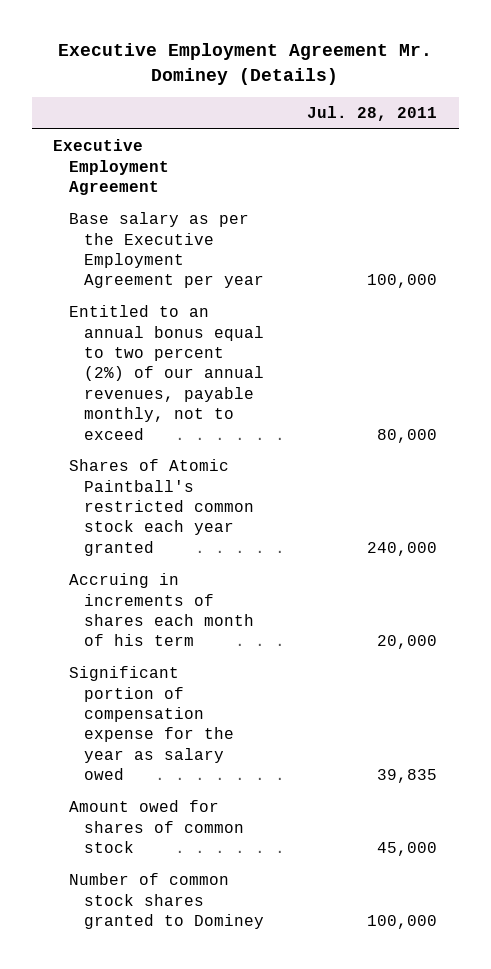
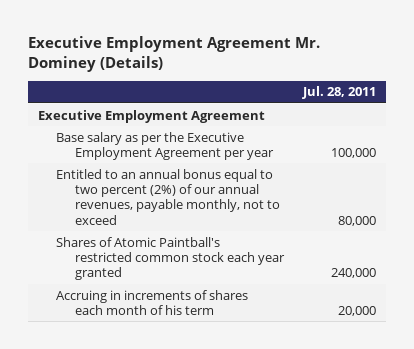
[68,666,234,781] Significant portion of compensation expense for the year as salary owed -> none
[68,800,244,854] Amount owed for shares of common stock -> none
[68,873,264,930] Number of common stock shares granted to Dominey -> none

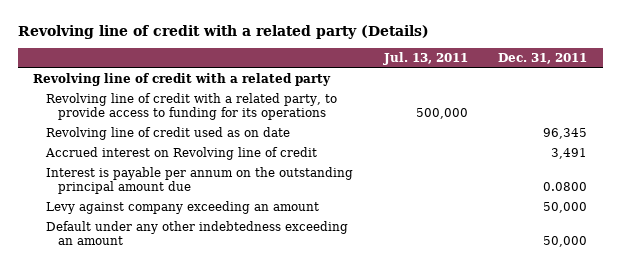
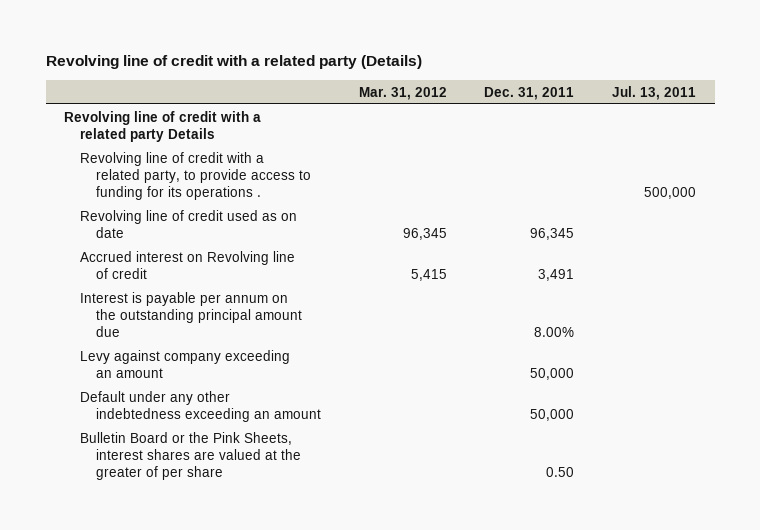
none -> [358,86,447,100] Mar. 31, 2012
[33,73,332,87] Revolving line of credit with a related party -> [64,110,262,142] Revolving line of credit with a related party Details
[45,93,337,121] Revolving line of credit with a related party, to provide access to funding for its operations -> [80,151,312,200] Revolving line of credit with a related party, to provide access to funding for its operations .
[543,182,588,192] 0.0800 -> [534,326,575,337] 8.00%
none -> [80,431,302,480] Bulletin Board or the Pink Sheets, interest shares are valued at the greater of per share

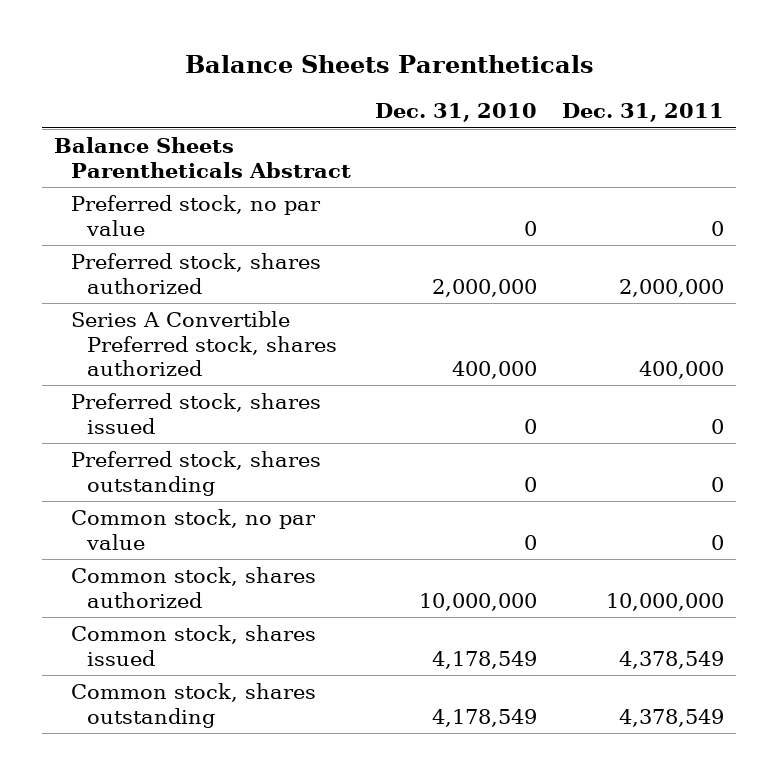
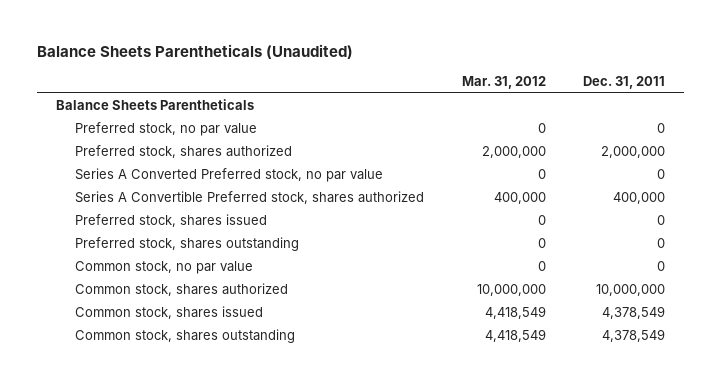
[185,55,595,74] Balance Sheets Parentheticals -> [36,43,353,59] Balance Sheets Parentheticals (Unaudited)
[375,103,538,123] Dec. 31, 2010 -> none
none -> [461,75,546,89] Mar. 31, 2012
[54,137,351,178] Balance Sheets Parentheticals Abstract -> [55,99,254,111] Balance Sheets Parentheticals
none -> [75,168,384,183] Series A Converted Preferred stock, no par value

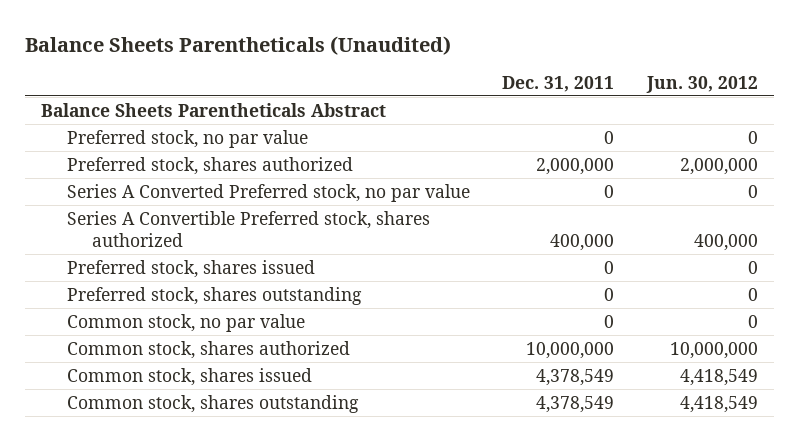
[461,75,546,89] Mar. 31, 2012 -> none
none -> [645,75,758,93] Jun. 30, 2012
[55,99,254,111] Balance Sheets Parentheticals -> [40,102,386,117] Balance Sheets Parentheticals Abstract

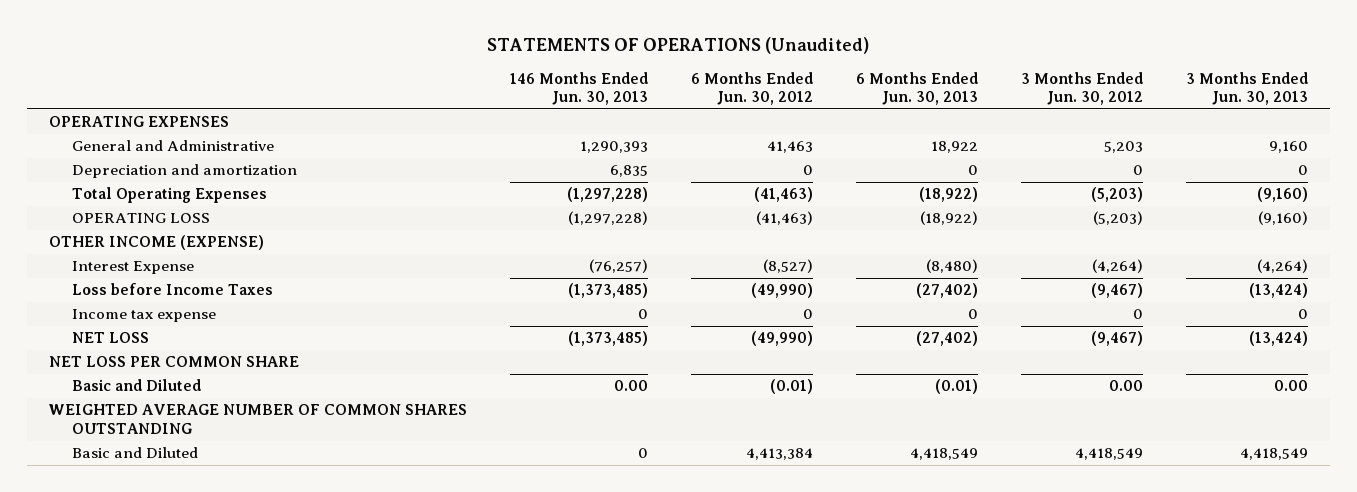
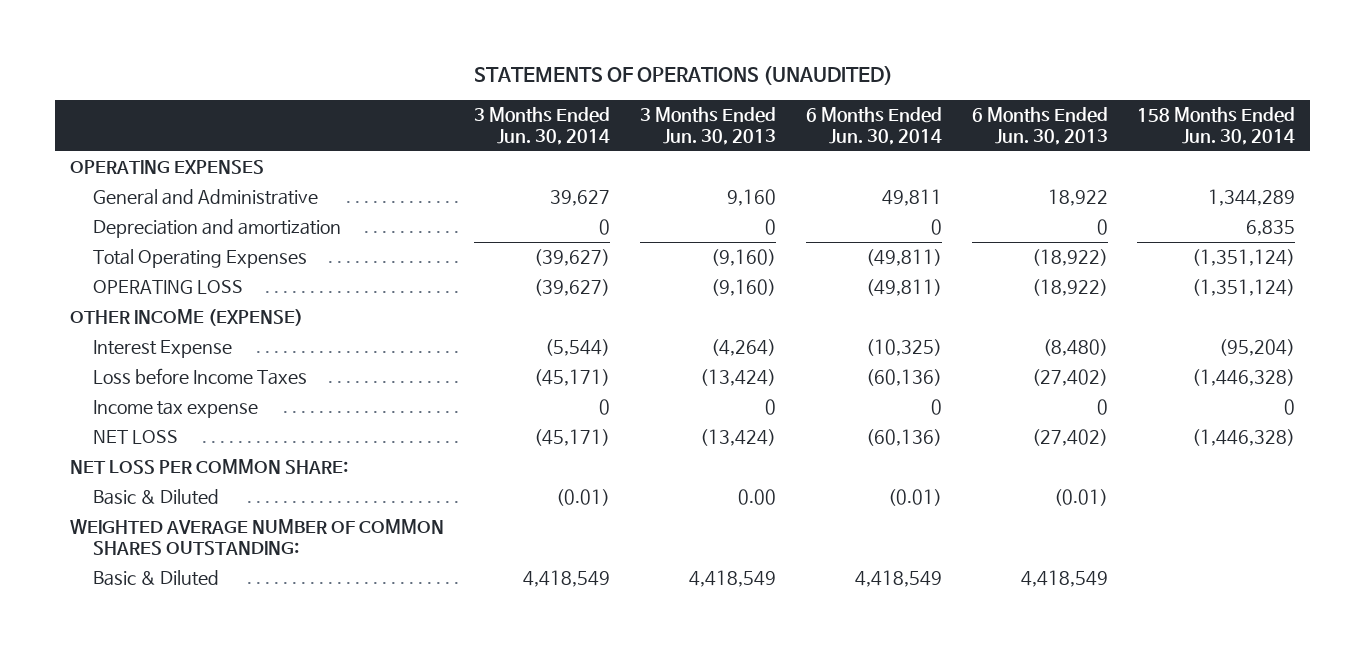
[487,36,870,54] STATEMENTS OF OPERATIONS (Unaudited) -> [473,66,893,86] STATEMENTS OF OPERATIONS (UNAUDITED)
[509,71,648,106] 146 Months Ended Jun. 30, 2013 -> none
[690,71,813,106] 6 Months Ended Jun. 30, 2012 -> none
[1020,71,1143,106] 3 Months Ended Jun. 30, 2012 -> none
none -> [474,107,611,145] 3 Months Ended Jun. 30, 2014
none -> [805,107,942,145] 6 Months Ended Jun. 30, 2014
none -> [1137,107,1296,145] 158 Months Ended Jun. 30, 2014
[48,356,299,368] NET LOSS PER COMMON SHARE -> [70,459,349,475] NET LOSS PER COMMON SHARE:
[71,379,201,392] Basic and Diluted -> [93,489,220,506] Basic & Diluted
[48,404,467,434] WEIGHTED AVERAGE NUMBER OF COMMON SHARES OUTSTANDING -> [70,519,445,556] WEIGHTED AVERAGE NUMBER OF COMMON SHARES OUTSTANDING:
[71,447,198,459] Basic and Diluted -> [93,570,220,587] Basic & Diluted

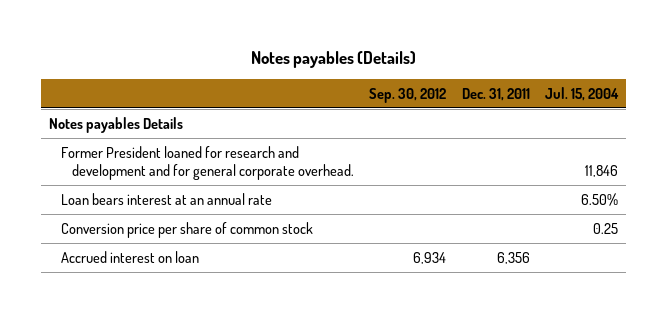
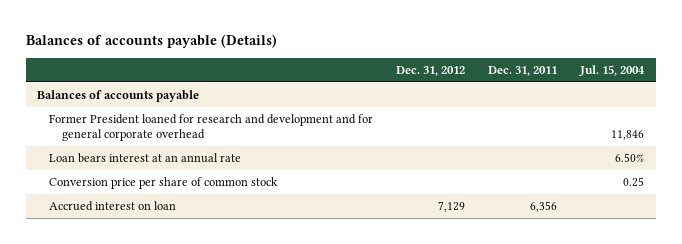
[250,51,416,69] Notes payables (Details) -> [25,34,277,49] Balances of accounts payable (Details)
[369,87,447,103] Sep. 30, 2012 -> none
none -> [396,65,466,76] Dec. 31, 2012
[49,116,184,133] Notes payables Details -> none
none -> [37,89,200,102] Balances of accounts payable
[60,145,354,180] Former President loaned for research and development and for general corporate overhead. -> [49,113,374,141] Former President loaned for research and development and for general corporate overhead

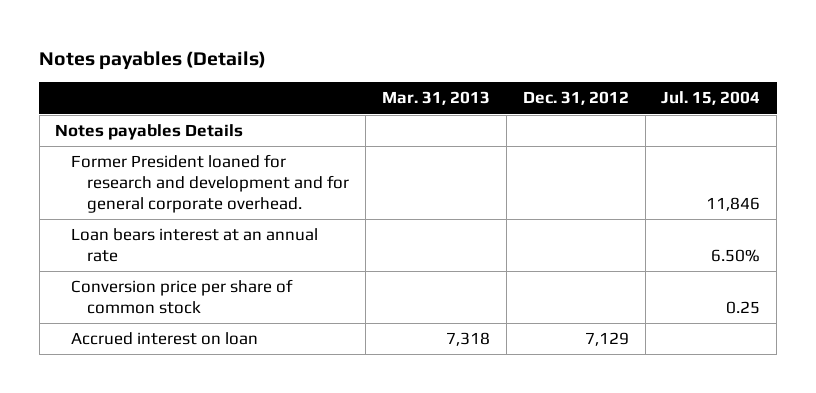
[25,34,277,49] Balances of accounts payable (Details) -> [39,51,267,71] Notes payables (Details)
[488,65,558,76] Dec. 31, 2011 -> none
none -> [382,91,491,106] Mar. 31, 2013
[37,89,200,102] Balances of accounts payable -> none
none -> [55,124,244,141] Notes payables Details
[49,113,374,141] Former President loaned for research and development and for general corporate overhead -> [71,154,350,213] Former President loaned for research and development and for general corporate overhead.

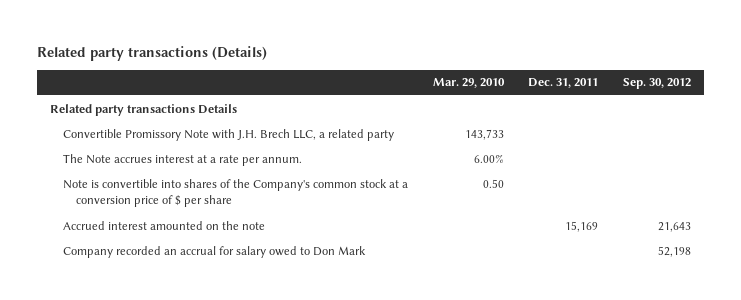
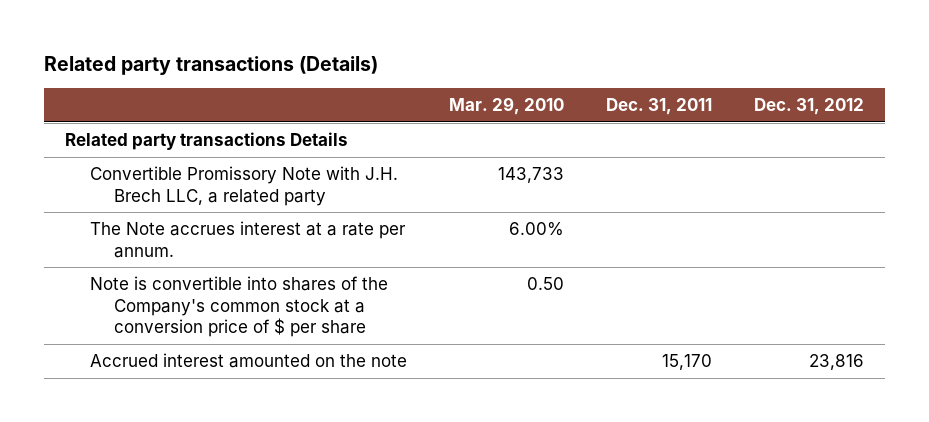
[623,78,692,90] Sep. 30, 2012 -> none
none -> [753,98,864,116] Dec. 31, 2012
[62,245,366,258] Company recorded an accrual for salary owed to Don Mark -> none
[565,220,599,232] 15,169 -> [661,354,712,371] 15,170

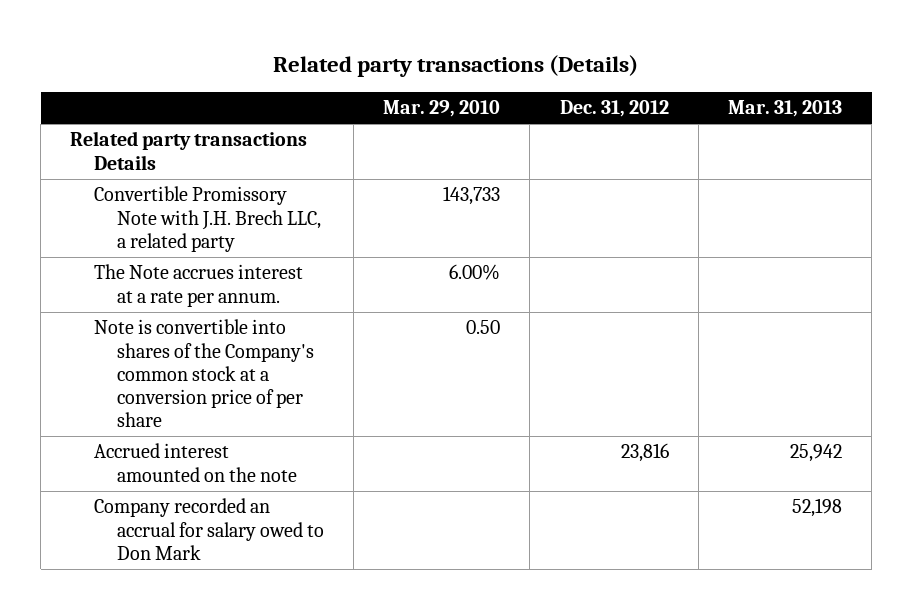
[605,98,712,116] Dec. 31, 2011 -> none
none -> [728,100,843,118] Mar. 31, 2013
[89,276,388,338] Note is convertible into shares of the Company's common stock at a conversion price of $ per share -> [93,319,314,428] Note is convertible into shares of the Company's common stock at a conversion price of per share
none -> [93,498,324,560] Company recorded an accrual for salary owed to Don Mark

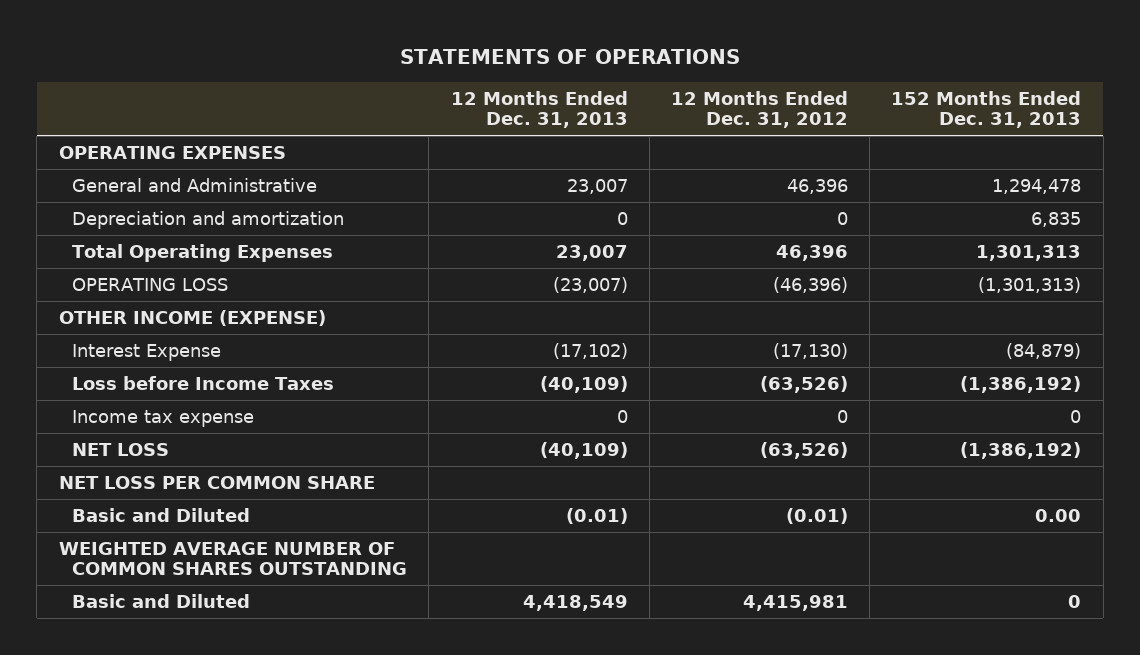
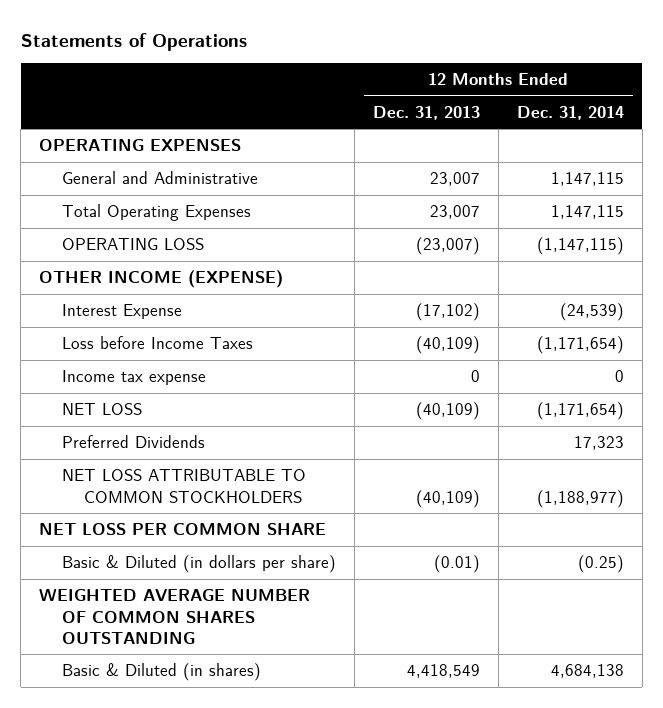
[399,49,740,65] STATEMENTS OF OPERATIONS -> [20,32,247,51] Statements of Operations
[670,90,848,129] 12 Months Ended Dec. 31, 2012 -> none
[891,90,1082,129] 152 Months Ended Dec. 31, 2013 -> none
none -> [516,105,624,120] Dec. 31, 2014
[72,210,345,229] Depreciation and amortization -> none
none -> [61,435,205,449] Preferred Dividends
none -> [61,469,306,503] NET LOSS ATTRIBUTABLE TO COMMON STOCKHOLDERS
[72,507,251,522] Basic and Diluted -> [61,555,336,574] Basic & Diluted (in dollars per share)
[72,593,251,608] Basic and Diluted -> [61,663,261,682] Basic & Diluted (in shares)

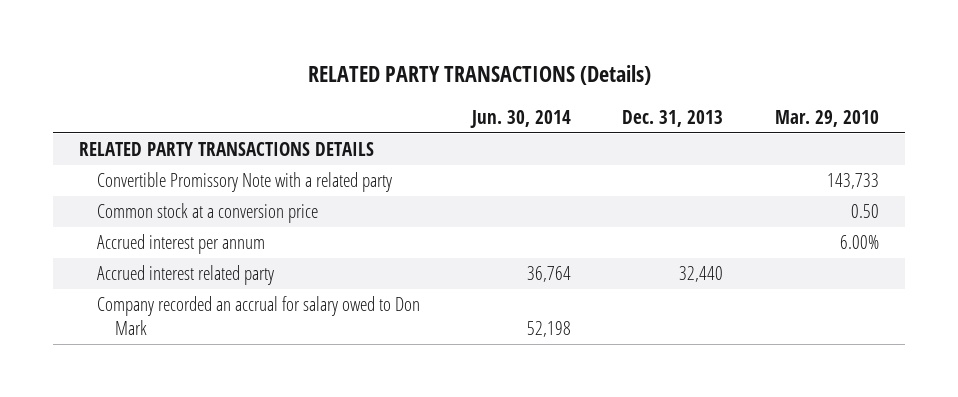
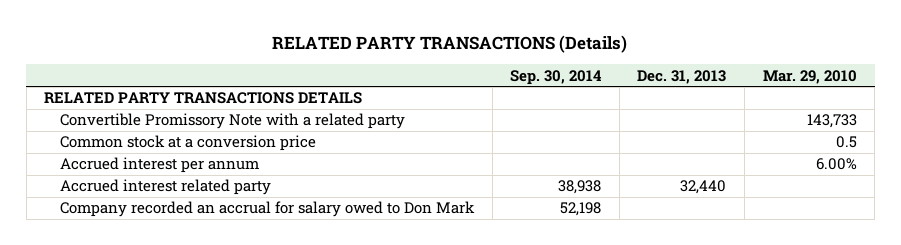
[469,109,571,128] Jun. 30, 2014 -> none
none -> [510,69,603,85] Sep. 30, 2014
[851,204,880,219] 0.50 -> [835,136,857,149] 0.5

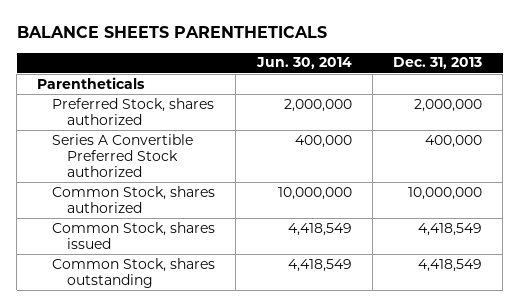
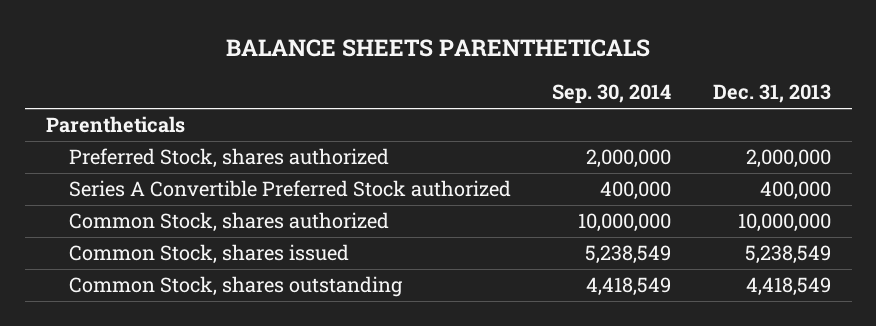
[255,57,352,70] Jun. 30, 2014 -> none
none -> [552,84,672,105] Sep. 30, 2014
[418,222,483,236] 4,418,549 -> [744,245,831,265] 5,238,549

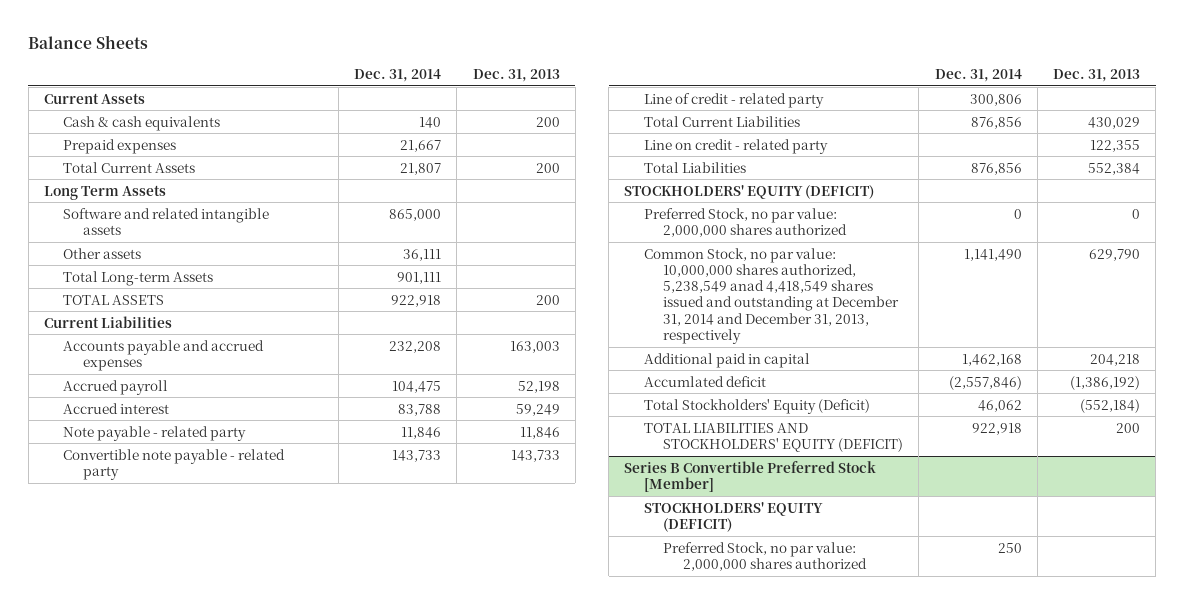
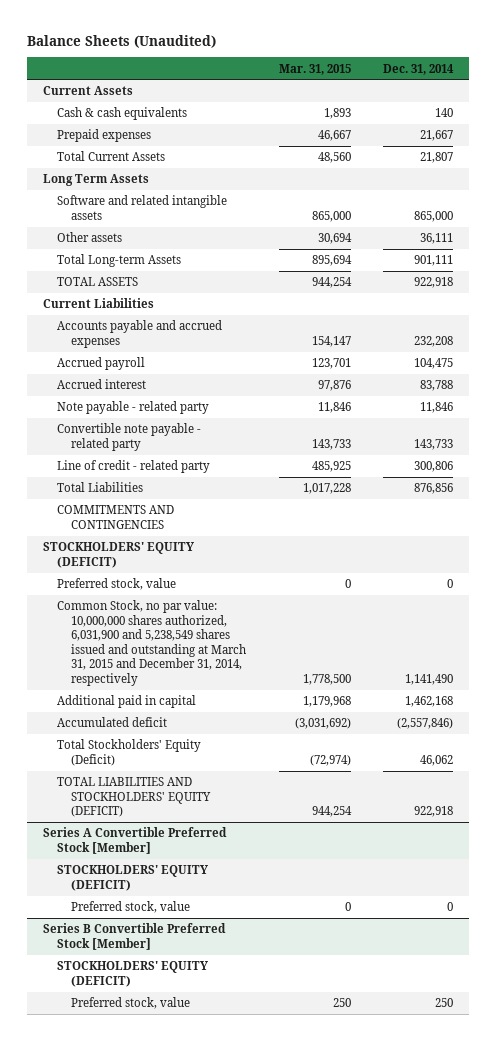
[28,35,149,50] Balance Sheets -> [27,34,217,48] Balance Sheets (Unaudited)
[472,68,560,82] Dec. 31, 2013 -> none
none -> [278,63,351,75] Mar. 31, 2015
[643,115,800,127] Total Current Liabilities -> none
[643,138,828,154] Line on credit - related party -> none
none -> [57,505,175,529] COMMITMENTS AND CONTINGENCIES
[643,207,848,237] Preferred Stock, no par value: 2,000,000 shares authorized -> [57,578,177,591] Preferred stock, value
[643,247,900,345] Common Stock, no par value: 10,000,000 shares authorized, 5,238,549 anad 4,418,549 shares issued and outstanding at December 31, 2014 and December 31, 2013, respectively -> [57,600,247,686] Common Stock, no par value: 10,000,000 shares authorized, 6,031,900 and 5,238,549 shares issued and outstanding at March 31, 2015 and December 31, 2014, respectively
[643,375,766,387] Accumlated deficit -> [57,717,168,728] Accumulated deficit
none -> [43,827,228,854] Series A Convertible Preferred Stock [Member]
none -> [57,865,209,891] STOCKHOLDERS' EQUITY (DEFICIT)
none -> [71,901,191,914] Preferred stock, value
[663,541,867,571] Preferred Stock, no par value: 2,000,000 shares authorized -> [71,997,191,1010] Preferred stock, value

